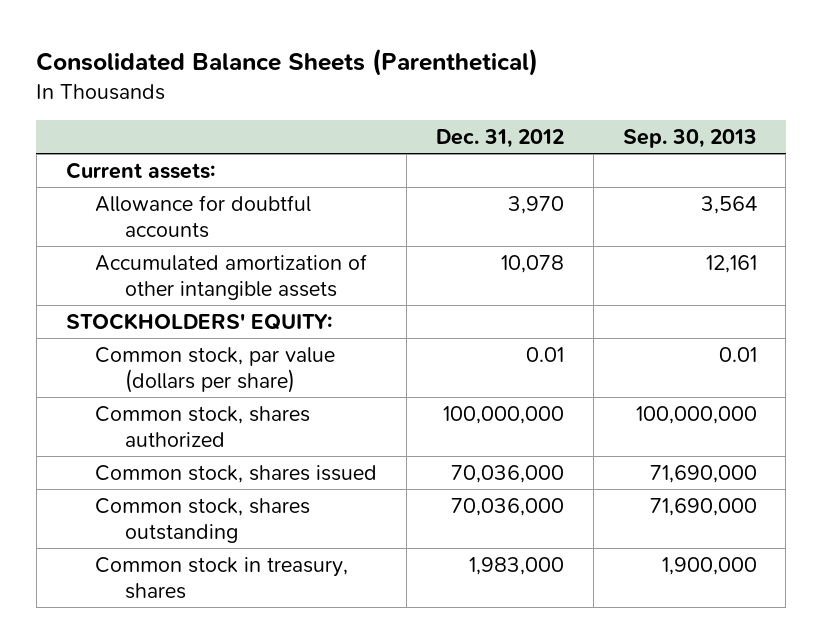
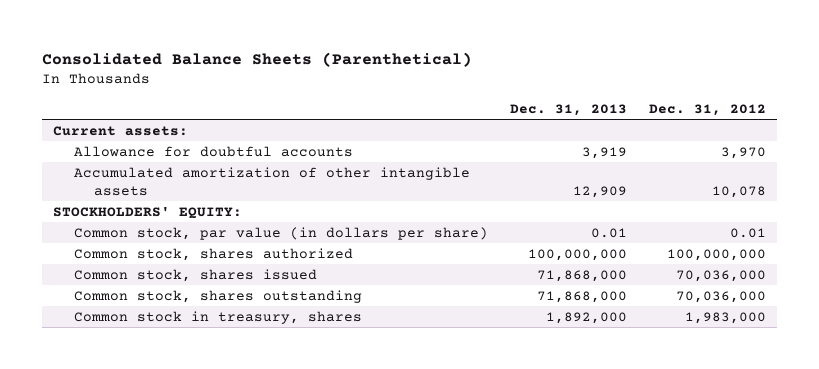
[622,128,757,148] Sep. 30, 2013 -> none
none -> [509,103,627,116] Dec. 31, 2013
[95,346,336,393] Common stock, par value (dollars per share) -> [73,226,488,240] Common stock, par value (in dollars per share)

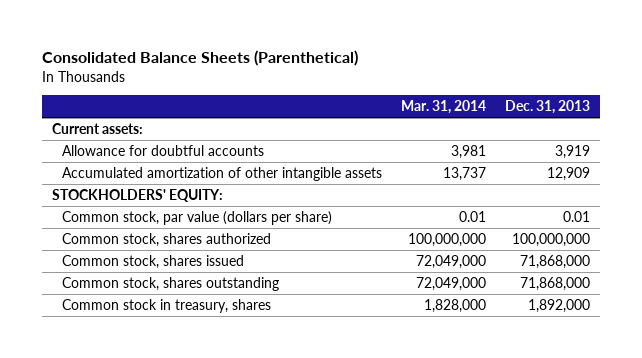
[649,103,767,116] Dec. 31, 2012 -> none
none -> [400,100,486,115] Mar. 31, 2014
[73,226,488,240] Common stock, par value (in dollars per share) -> [61,210,332,225] Common stock, par value (dollars per share)

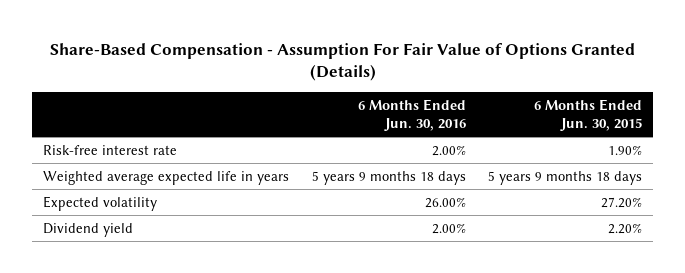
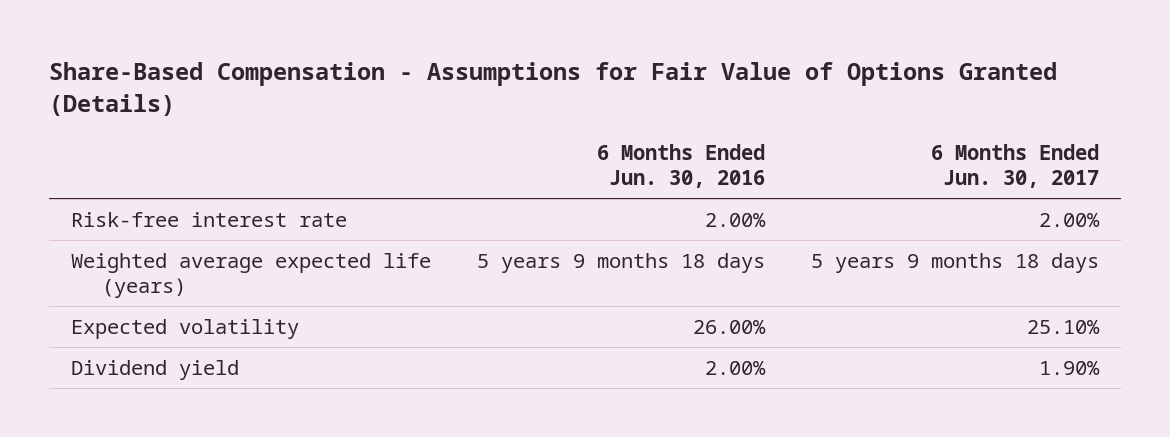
[49,42,635,82] Share-Based Compensation - Assumption For Fair Value of Options Granted (Details) -> [48,62,1057,116] Share-Based Compensation - Assumptions for Fair Value of Options Granted (Details)
[534,98,643,132] 6 Months Ended Jun. 30, 2015 -> none
none -> [930,143,1099,189] 6 Months Ended Jun. 30, 2017
[43,170,290,185] Weighted average expected life in years -> [71,252,432,299] Weighted average expected life (years)

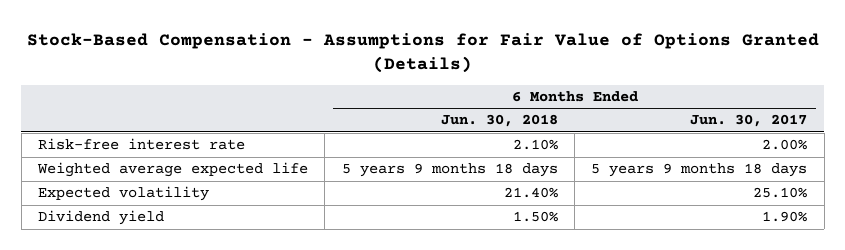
[48,62,1057,116] Share-Based Compensation - Assumptions for Fair Value of Options Granted (Details) -> [26,33,819,74] Stock-Based Compensation - Assumptions for Fair Value of Options Granted (Details)
[596,143,765,189] 6 Months Ended Jun. 30, 2016 -> none
none -> [440,114,558,128] Jun. 30, 2018
[71,252,432,299] Weighted average expected life (years) -> [36,162,308,178] Weighted average expected life

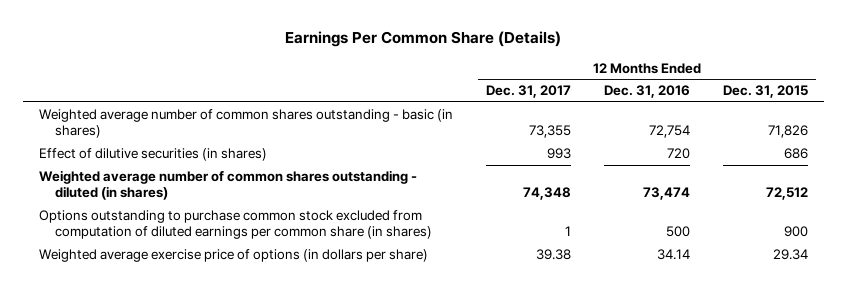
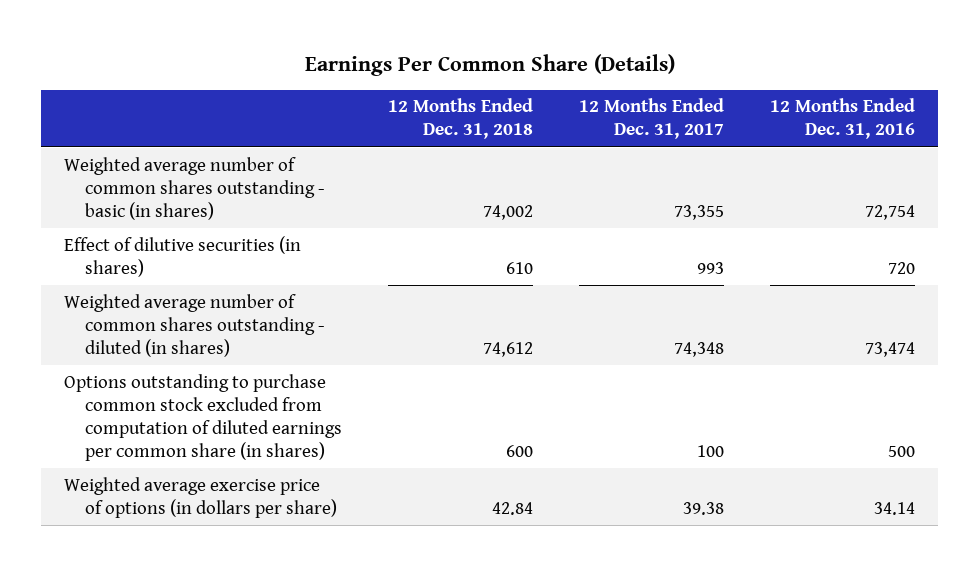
[722,85,808,99] Dec. 31, 2015 -> none
none -> [388,98,534,140] 12 Months Ended Dec. 31, 2018
[565,226,572,237] 1 -> [697,445,725,458] 100

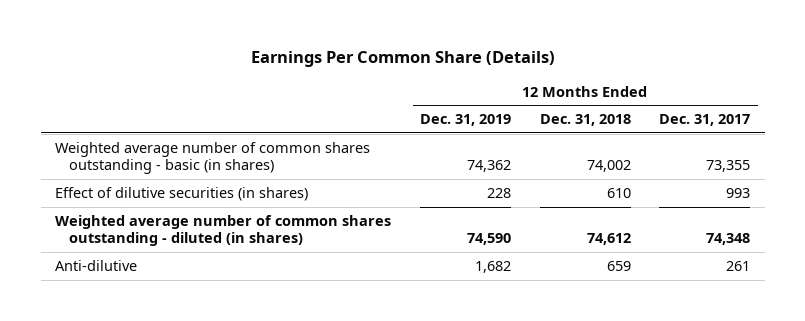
[770,98,916,140] 12 Months Ended Dec. 31, 2016 -> none
none -> [419,114,511,127] Dec. 31, 2019
[64,373,343,462] Options outstanding to purchase common stock excluded from computation of diluted earnings per common share (in shares) -> none
[64,476,338,518] Weighted average exercise price of options (in dollars per share) -> none
none -> [55,259,138,271] Anti-dilutive

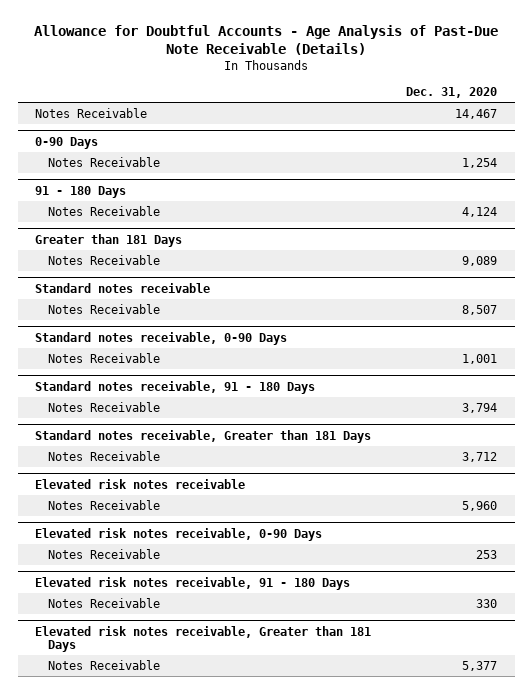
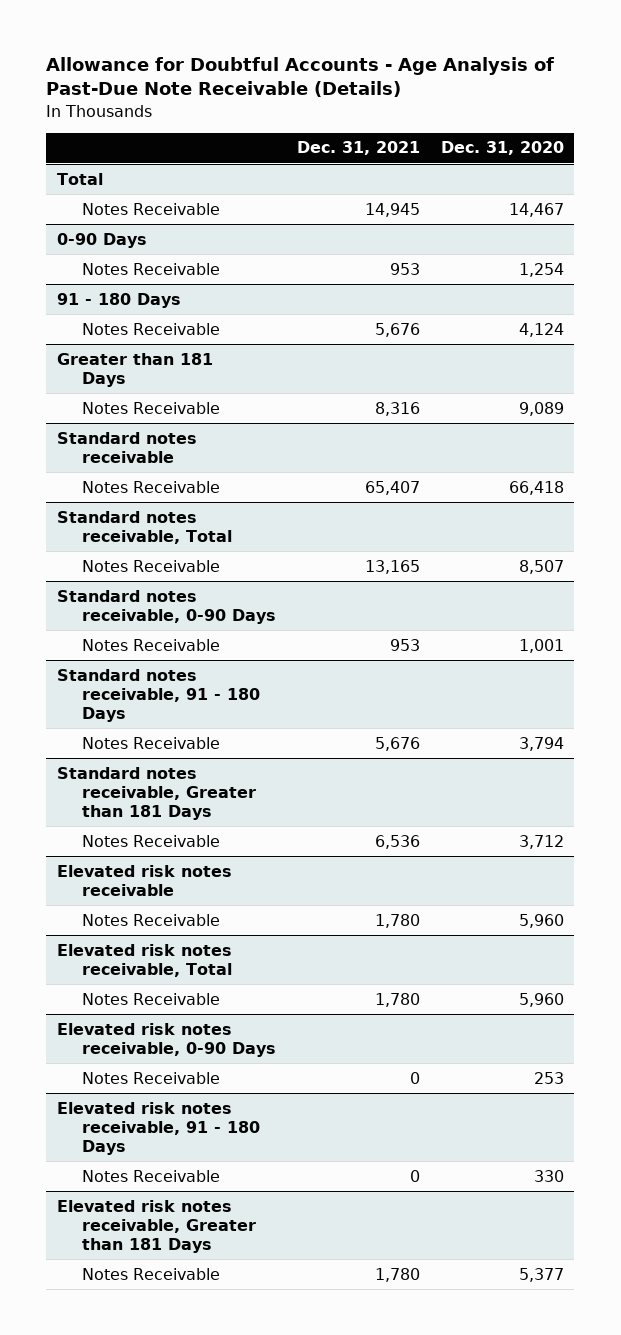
none -> [296,141,420,156] Dec. 31, 2021
none -> [56,172,103,185] Total
none -> [81,480,220,493] Notes Receivable
none -> [56,510,232,544] Standard notes receivable, Total
none -> [56,943,232,977] Elevated risk notes receivable, Total
none -> [81,992,220,1005] Notes Receivable

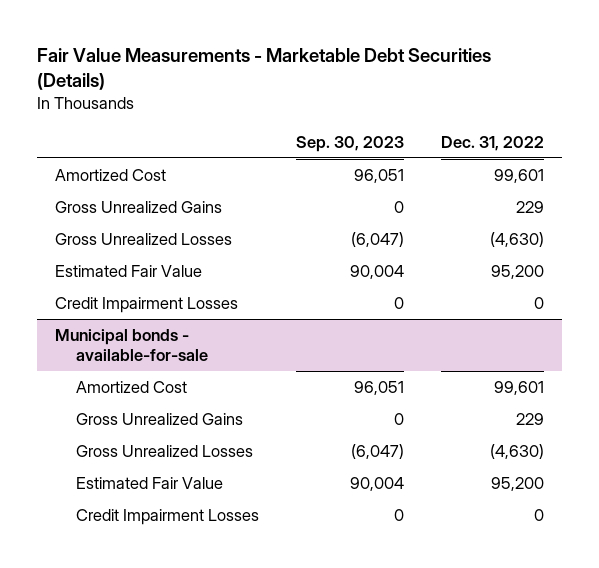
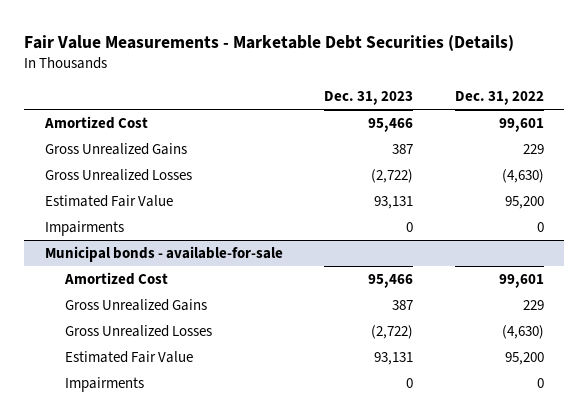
[296,135,405,152] Sep. 30, 2023 -> none
none -> [324,91,414,106] Dec. 31, 2023
[55,297,239,314] Credit Impairment Losses -> [44,221,124,237] Impairments
[76,509,260,526] Credit Impairment Losses -> [64,377,144,393] Impairments

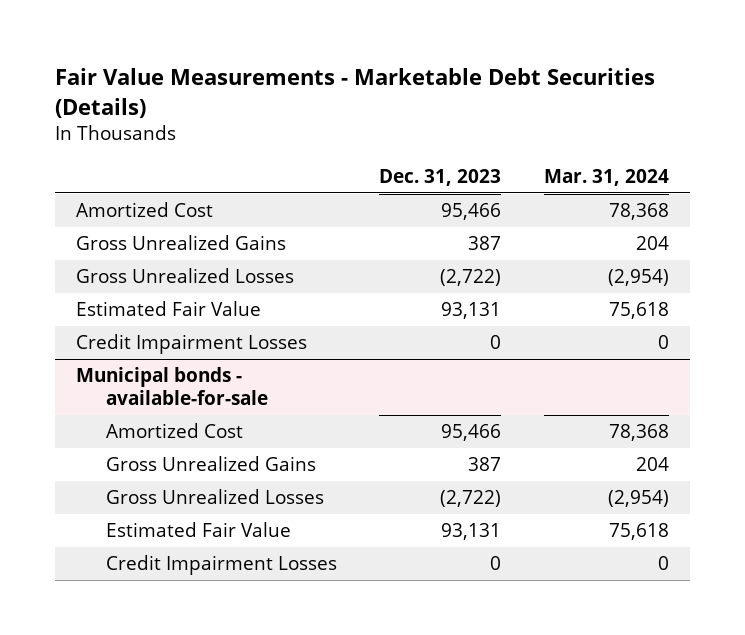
[454,91,544,106] Dec. 31, 2022 -> none
none -> [543,168,669,186] Mar. 31, 2024
[44,221,124,237] Impairments -> [76,334,308,355] Credit Impairment Losses
[64,377,144,393] Impairments -> [106,555,338,576] Credit Impairment Losses

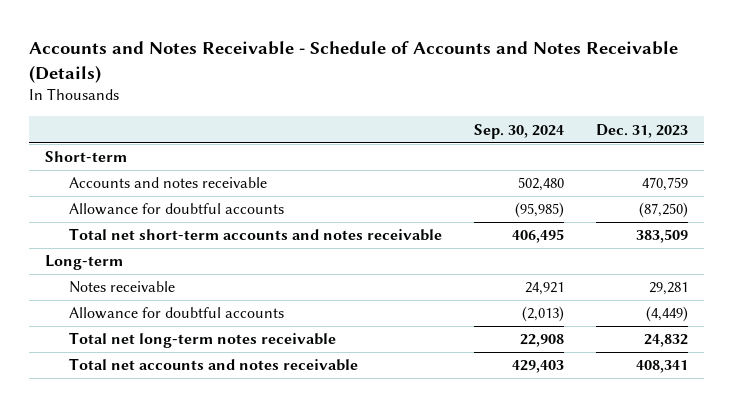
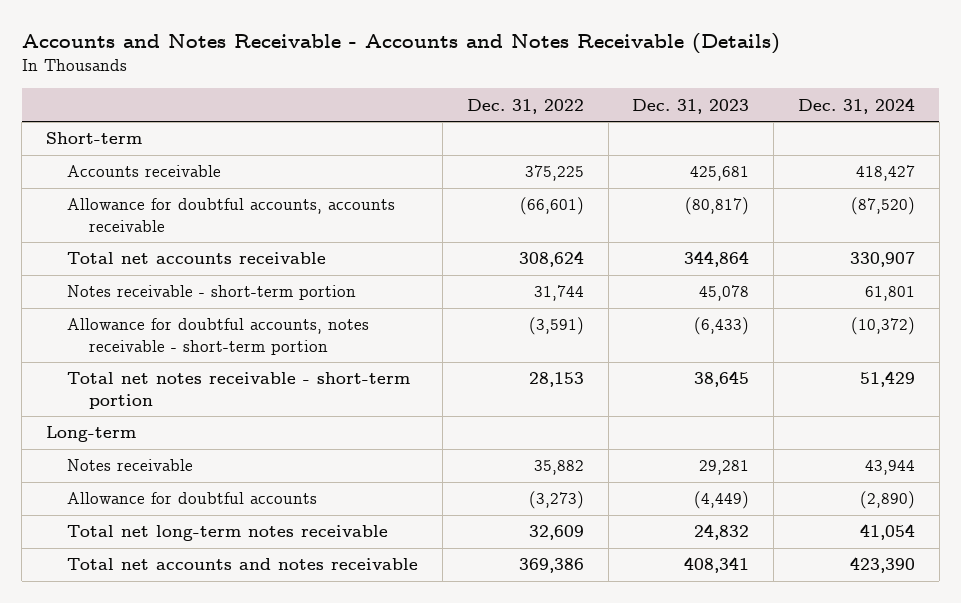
[29,41,679,83] Accounts and Notes Receivable - Schedule of Accounts and Notes Receivable (Details) -> [21,33,780,55] Accounts and Notes Receivable - Accounts and Notes Receivable (Details)
[473,123,564,139] Sep. 30, 2024 -> none
none -> [466,98,584,114] Dec. 31, 2022
none -> [798,97,916,114] Dec. 31, 2024
[68,177,267,189] Accounts and notes receivable -> [67,165,222,178] Accounts receivable
[641,177,688,192] 470,759 -> [690,166,750,182] 425,681
[68,203,284,216] Allowance for doubtful accounts -> [67,198,396,232] Allowance for doubtful accounts, accounts receivable
[638,202,688,219] (87,250) -> [685,197,750,216] (80,817)
[68,228,442,242] Total net short-term accounts and notes receivable -> [67,252,327,265] Total net accounts receivable
[635,229,688,244] 383,509 -> [684,251,750,268] 344,864
none -> [67,285,357,301] Notes receivable - short-term portion
none -> [67,318,370,355] Allowance for doubtful accounts, notes receivable - short-term portion
none -> [67,372,411,409] Total net notes receivable - short-term portion

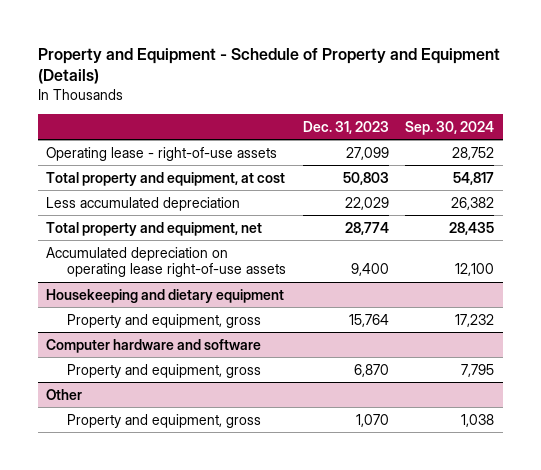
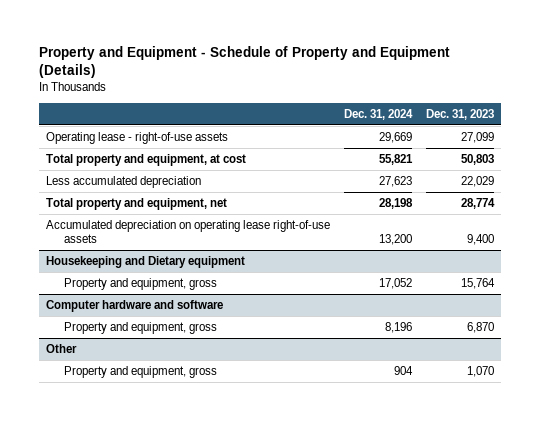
[405,120,495,135] Sep. 30, 2024 -> none
none -> [344,108,414,120] Dec. 31, 2024
[46,288,285,303] Housekeeping and dietary equipment -> [46,255,246,268] Housekeeping and Dietary equipment

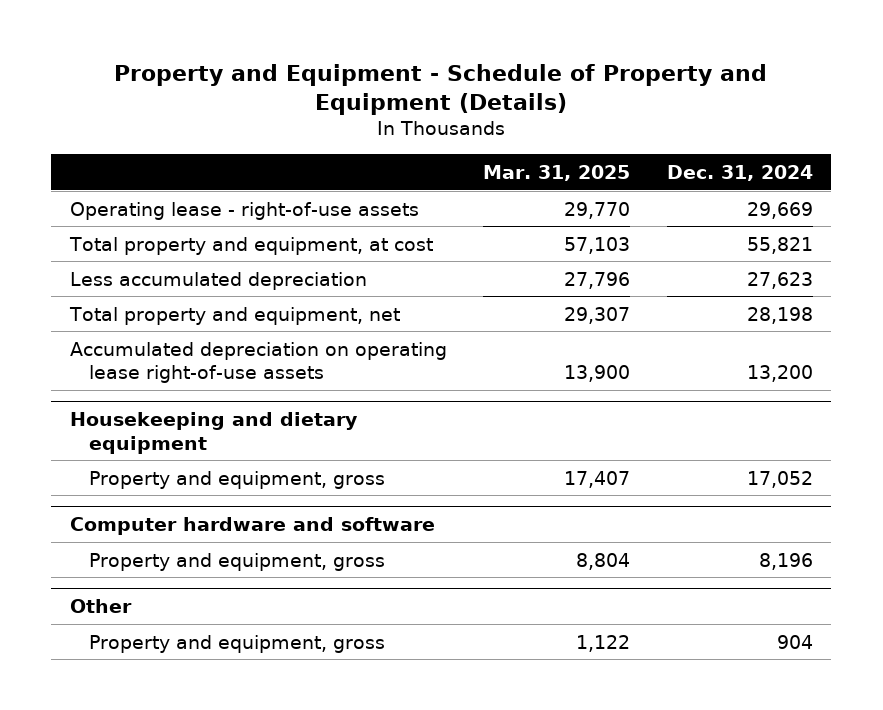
[426,108,495,120] Dec. 31, 2023 -> none
none -> [483,164,631,181] Mar. 31, 2025
[46,255,246,268] Housekeeping and Dietary equipment -> [69,412,358,454] Housekeeping and dietary equipment

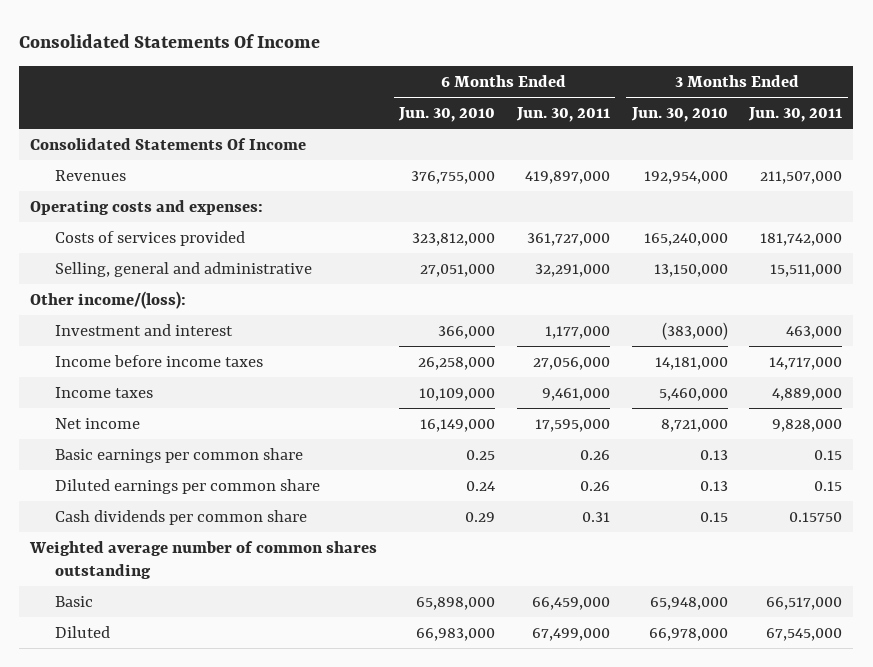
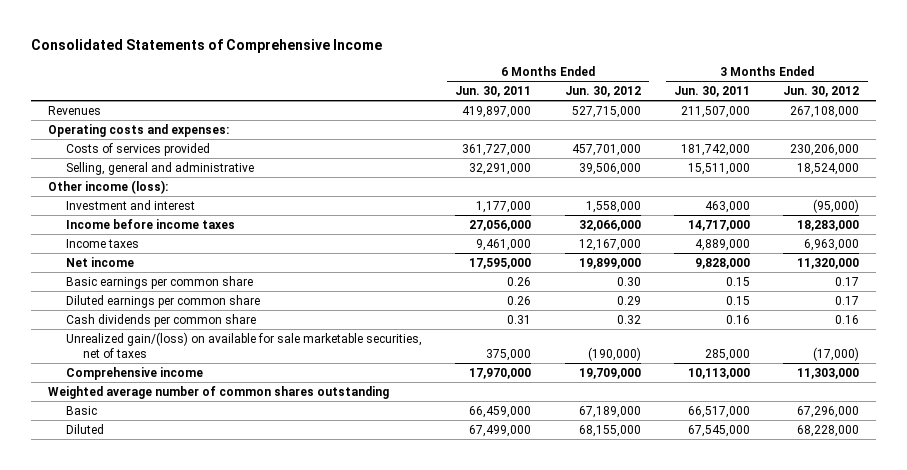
[19,33,321,48] Consolidated Statements Of Income -> [31,39,383,54] Consolidated Statements of Comprehensive Income
[397,107,495,123] Jun. 30, 2010 -> none
[630,107,728,123] Jun. 30, 2010 -> none
none -> [564,86,641,98] Jun. 30, 2012
none -> [783,86,860,98] Jun. 30, 2012
[30,137,307,150] Consolidated Statements Of Income -> none
[30,290,187,309] Other income/(loss): -> [47,179,168,194] Other income (loss):
[789,511,843,522] 0.15750 -> [725,314,750,324] 0.16
none -> [65,331,422,358] Unrealized gain/(loss) on available for sale marketable securities, net of taxes
none -> [65,366,203,380] Comprehensive income

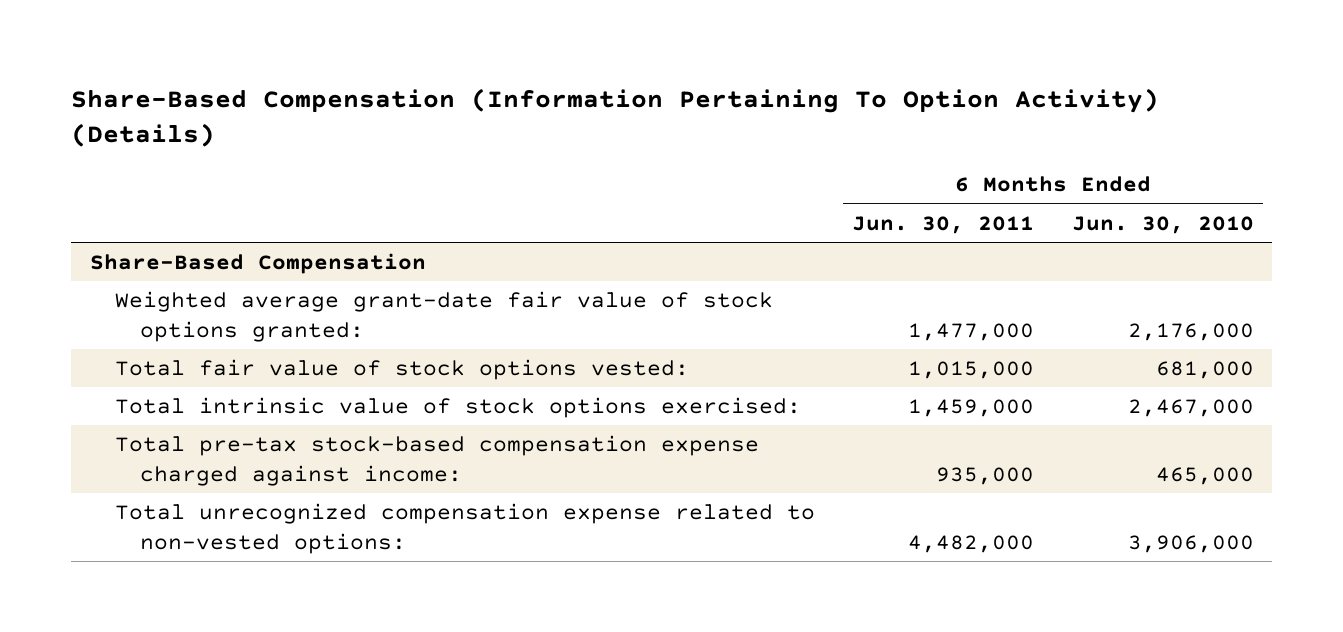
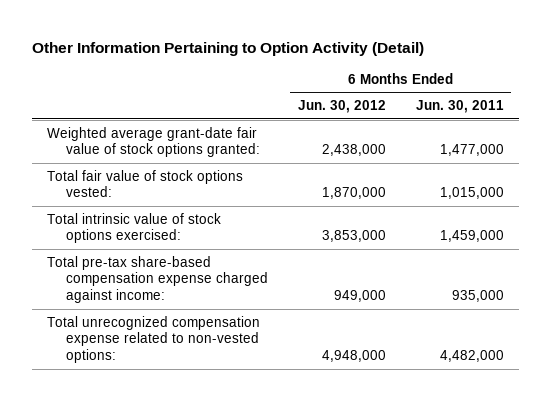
[71,87,1160,148] Share-Based Compensation (Information Pertaining To Option Activity) (Details) -> [32,42,425,57] Other Information Pertaining to Option Activity (Detail)
[1071,215,1254,234] Jun. 30, 2010 -> none
none -> [297,100,386,114] Jun. 30, 2012
[89,252,426,274] Share-Based Compensation -> none
[114,434,759,486] Total pre-tax stock-based compensation expense charged against income: -> [47,255,268,304] Total pre-tax share-based compensation expense charged against income:

